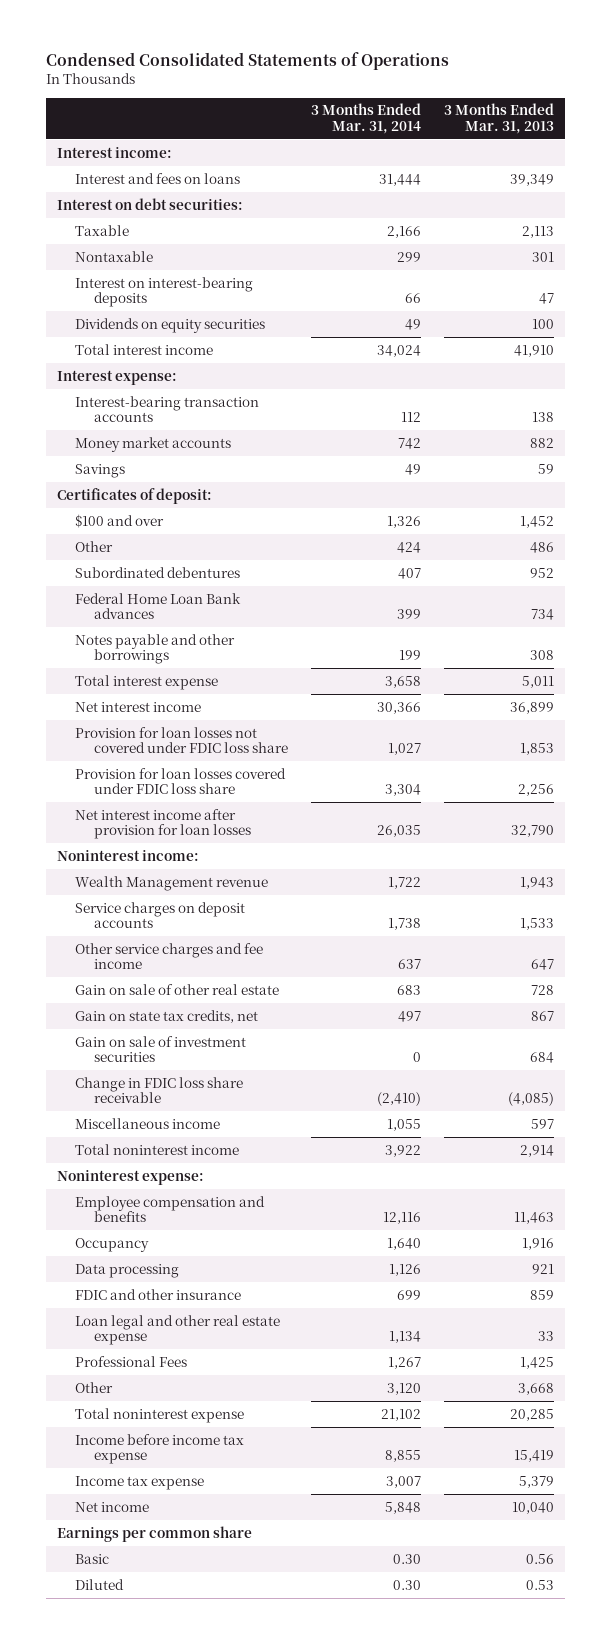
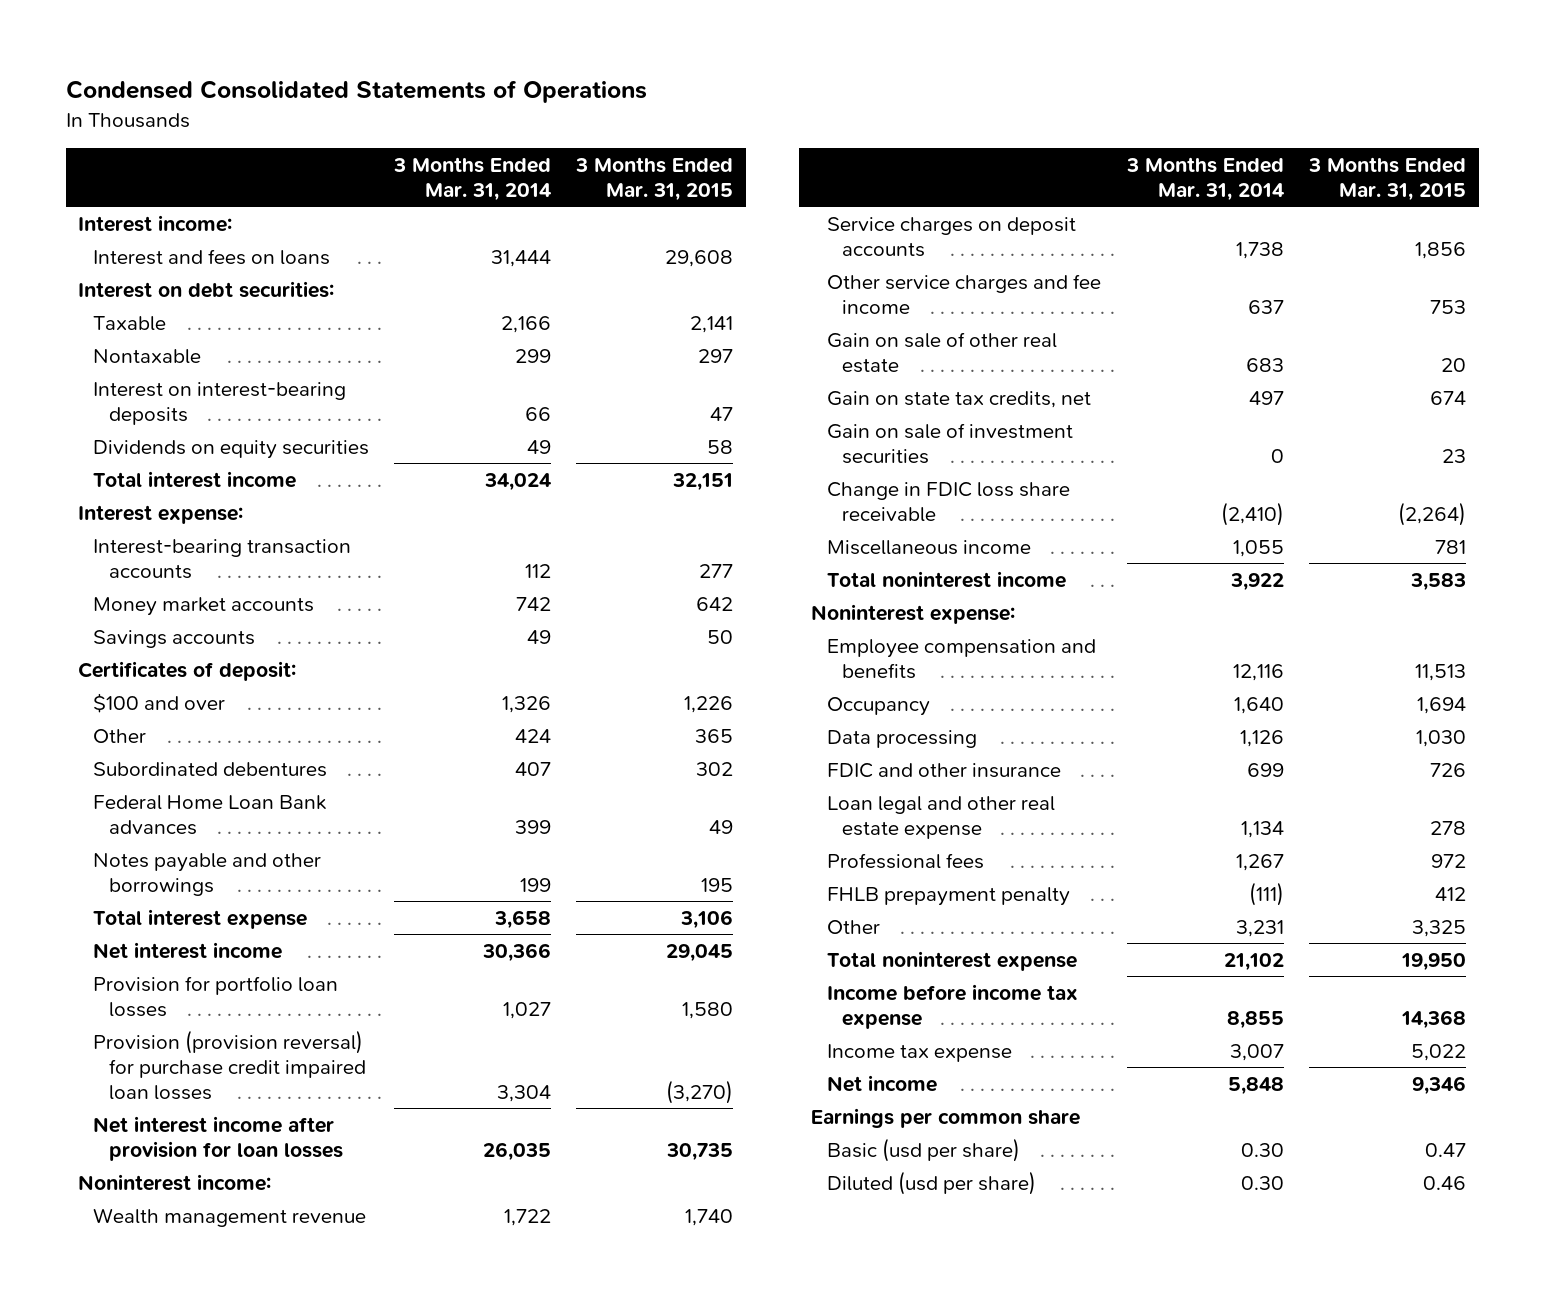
[443,103,554,134] 3 Months Ended Mar. 31, 2013 -> none
none -> [575,156,734,202] 3 Months Ended Mar. 31, 2015
[75,463,126,478] Savings -> [93,629,256,648] Savings accounts
[75,726,288,754] Provision for loan losses not covered under FDIC loss share -> [93,975,339,1017] Provision for portfolio loan losses
[75,767,287,795] Provision for loan losses covered under FDIC loss share -> [93,1029,366,1100] Provision (provision reversal) for purchase credit impaired loan losses
[75,875,269,891] Wealth Management revenue -> [93,1207,367,1227] Wealth management revenue
[75,1355,188,1367] Professional Fees -> [826,852,984,869] Professional fees
none -> [826,886,1070,906] FHLB prepayment penalty
[386,1382,421,1395] 3,120 -> [1236,919,1285,937] 3,231
[75,1553,110,1564] Basic -> [826,1137,1020,1162] Basic (usd per share)
[75,1578,125,1590] Diluted -> [826,1170,1036,1195] Diluted (usd per share)

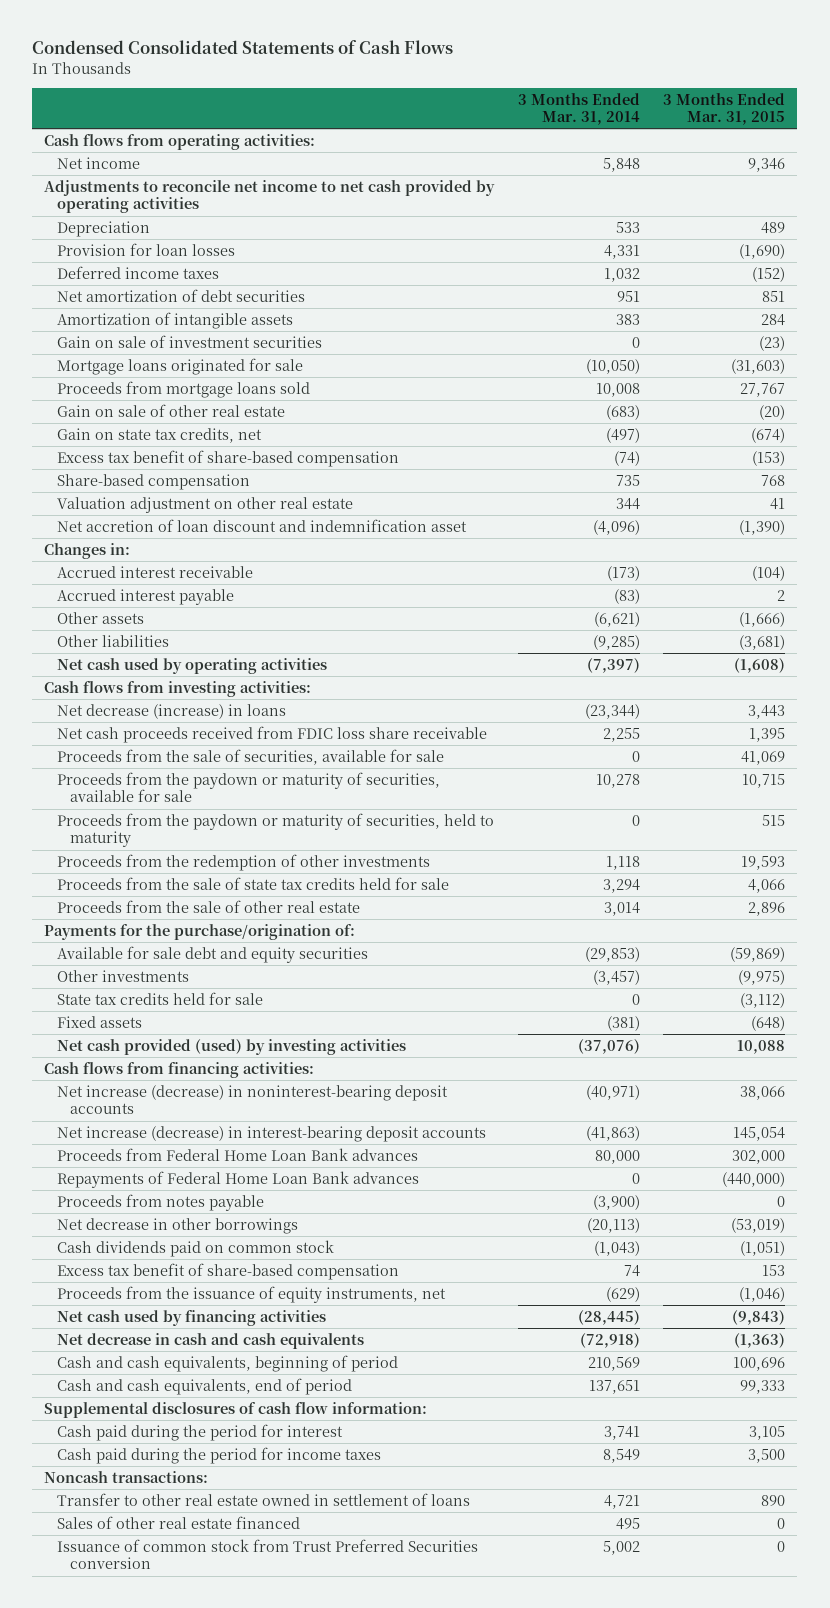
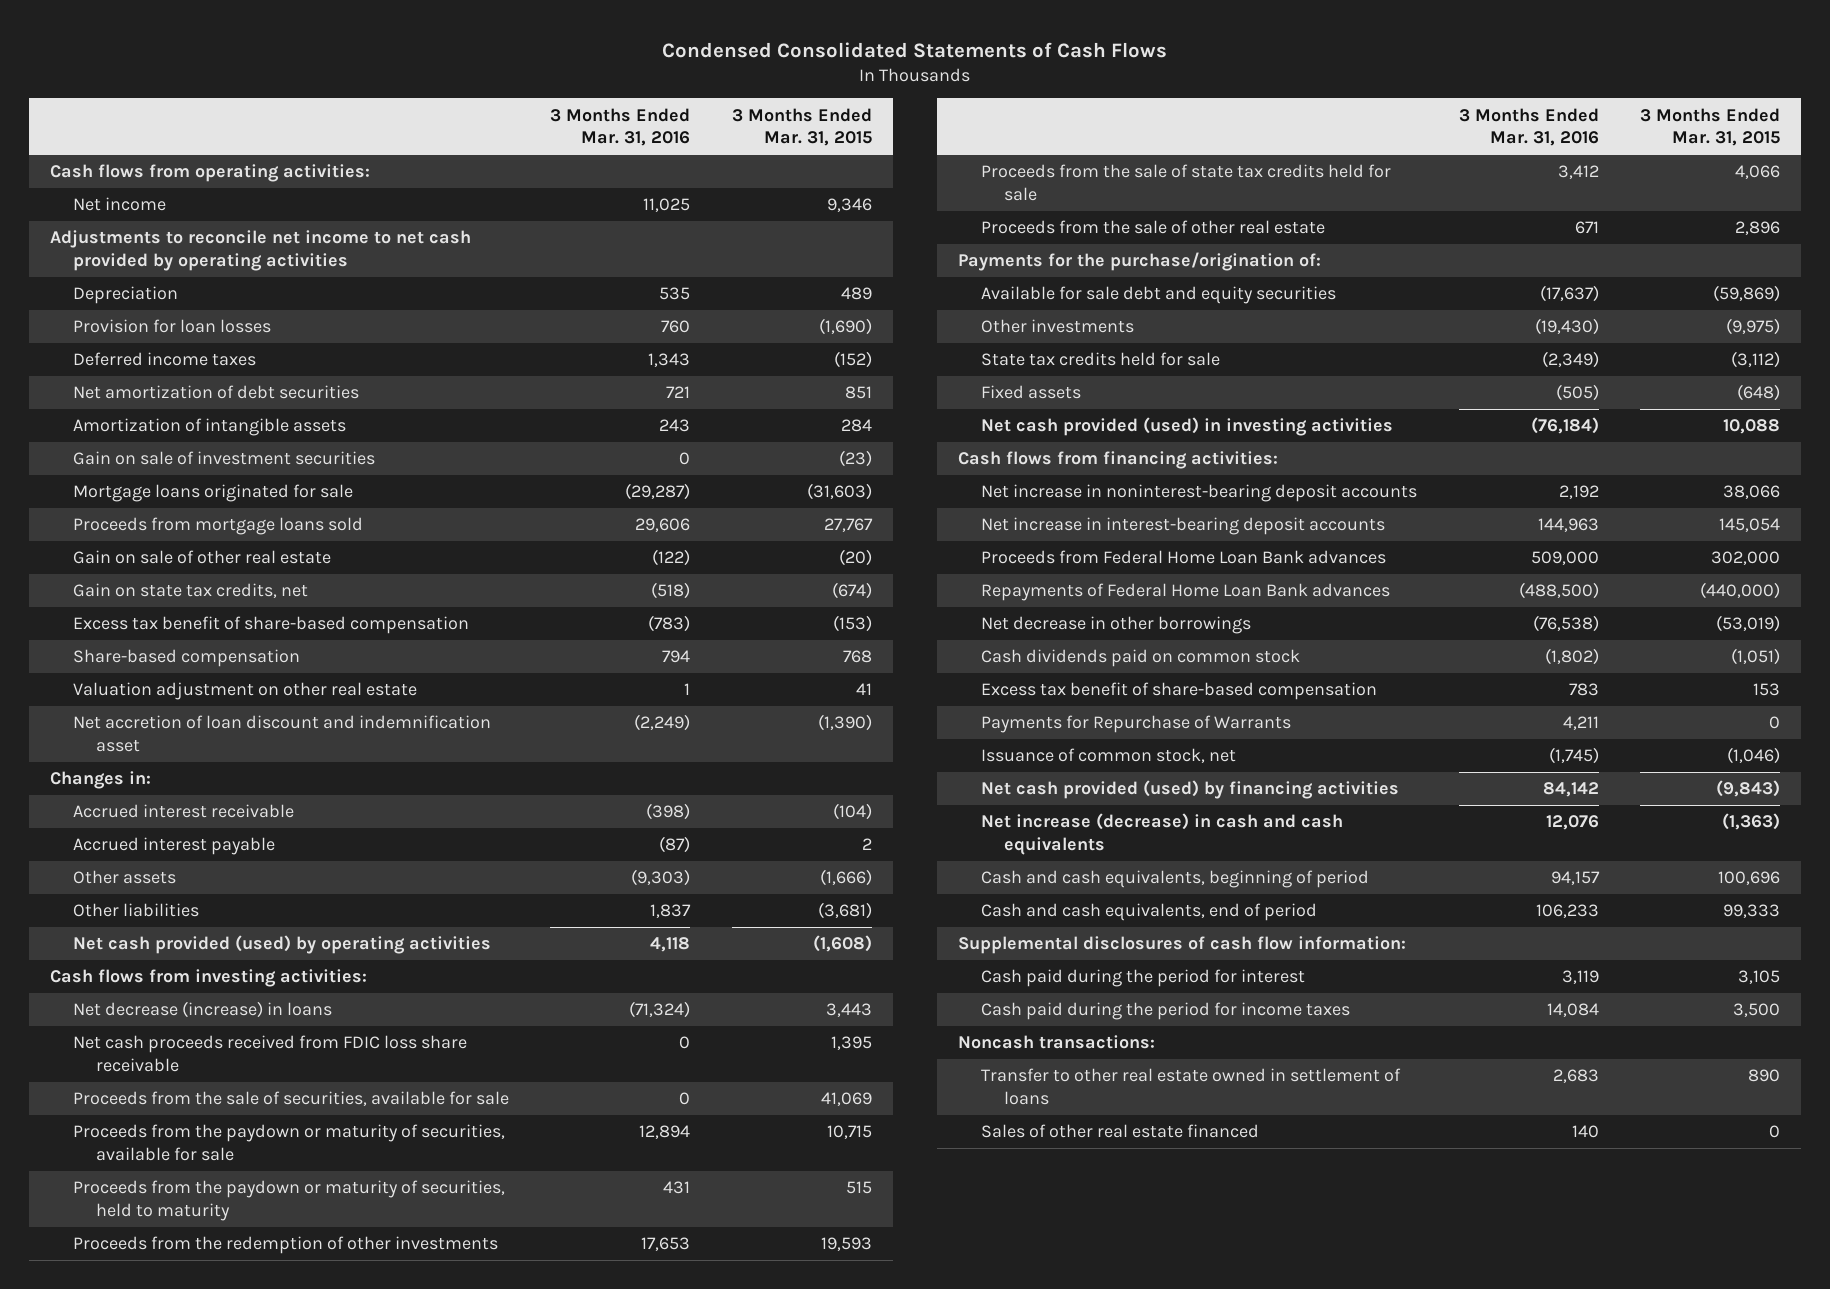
[517,92,640,126] 3 Months Ended Mar. 31, 2014 -> none
none -> [550,107,691,147] 3 Months Ended Mar. 31, 2016
[57,657,328,674] Net cash used by operating activities -> [72,935,491,955] Net cash provided (used) by operating activities
[57,1038,407,1055] Net cash provided (used) by investing activities -> [981,417,1394,437] Net cash provided (used) in investing activities
[57,1084,449,1115] Net increase (decrease) in noninterest-bearing deposit accounts -> [981,484,1418,503] Net increase in noninterest-bearing deposit accounts
[57,1125,487,1142] Net increase (decrease) in interest-bearing deposit accounts -> [981,517,1386,536] Net increase in interest-bearing deposit accounts
[57,1193,265,1211] Proceeds from notes payable -> none
none -> [981,715,1292,734] Payments for Repurchase of Warrants
[57,1285,447,1303] Proceeds from the issuance of equity instruments, net -> [981,748,1237,764] Issuance of common stock, net
[57,1309,327,1326] Net cash used by financing activities -> [981,780,1400,800] Net cash provided (used) by financing activities
[57,1332,365,1349] Net decrease in cash and cash equivalents -> [981,813,1344,855] Net increase (decrease) in cash and cash equivalents
[57,1538,479,1570] Issuance of common stock from Trust Preferred Securities conversion -> none

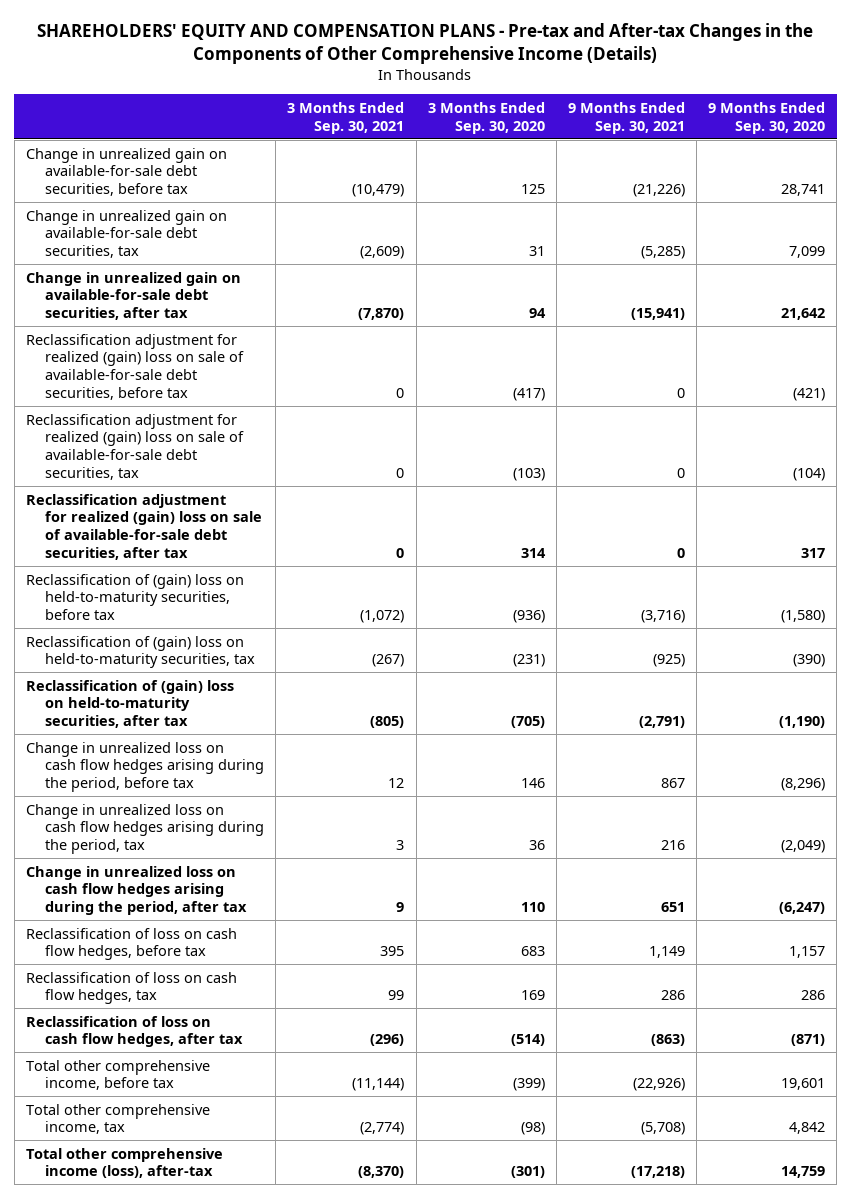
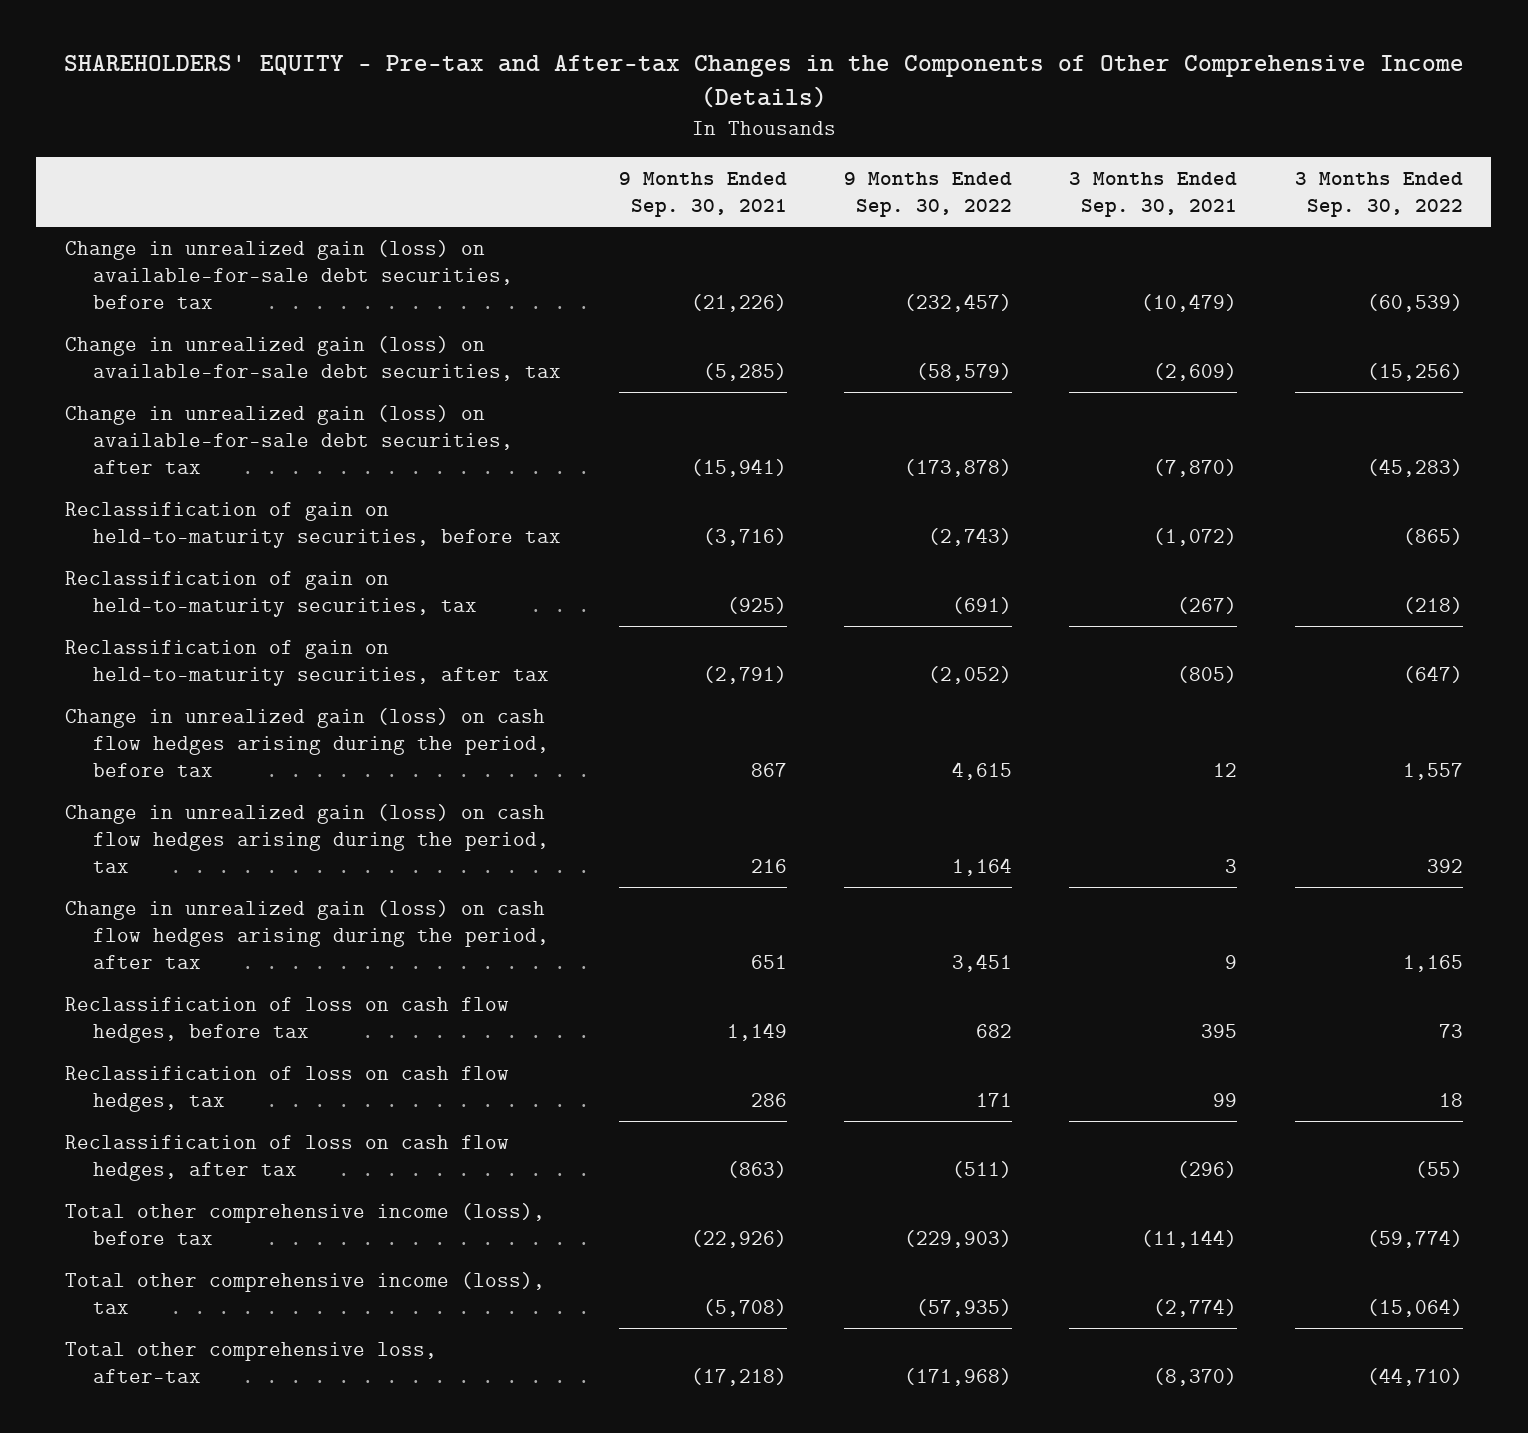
[37,22,814,64] SHAREHOLDERS' EQUITY AND COMPENSATION PLANS - Pre-tax and After-tax Changes in the Components of Other Comprehensive Income (Details) -> [63,54,1464,109] SHAREHOLDERS' EQUITY - Pre-tax and After-tax Changes in the Components of Other Comprehensive Income (Details)
[427,101,545,134] 3 Months Ended Sep. 30, 2020 -> none
[708,101,826,134] 9 Months Ended Sep. 30, 2020 -> none
none -> [844,172,1013,218] 9 Months Ended Sep. 30, 2022
none -> [1294,172,1463,218] 3 Months Ended Sep. 30, 2022
[25,333,245,401] Reclassification adjustment for realized (gain) loss on sale of available-for-sale debt securities, before tax -> none
[25,413,245,481] Reclassification adjustment for realized (gain) loss on sale of available-for-sale debt securities, tax -> none
[25,493,263,561] Reclassification adjustment for realized (gain) loss on sale of available-for-sale debt securities, after tax -> none
[25,147,227,197] Change in unrealized gain on available-for-sale debt securities, before tax -> [65,239,514,310] Change in unrealized gain (loss) on available-for-sale debt securities, before tax
[25,209,227,259] Change in unrealized gain on available-for-sale debt securities, tax -> [65,335,562,381] Change in unrealized gain (loss) on available-for-sale debt securities, tax
[25,271,241,321] Change in unrealized gain on available-for-sale debt securities, after tax -> [65,404,514,475] Change in unrealized gain (loss) on available-for-sale debt securities, after tax
[25,573,244,621] Reclassification of (gain) loss on held-to-maturity securities, before tax -> [65,501,562,548] Reclassification of gain on held-to-maturity securities, before tax
[25,635,256,669] Reclassification of (gain) loss on held-to-maturity securities, tax -> [65,570,478,617] Reclassification of gain on held-to-maturity securities, tax
[25,679,234,729] Reclassification of (gain) loss on held-to-maturity securities, after tax -> [65,639,550,686] Reclassification of gain on held-to-maturity securities, after tax
[25,741,265,793] Change in unrealized loss on cash flow hedges arising during the period, before tax -> [65,707,550,778] Change in unrealized gain (loss) on cash flow hedges arising during the period, before tax
[25,803,265,855] Change in unrealized loss on cash flow hedges arising during the period, tax -> [65,803,550,874] Change in unrealized gain (loss) on cash flow hedges arising during the period, tax
[25,865,248,916] Change in unrealized loss on cash flow hedges arising during the period, after tax -> [65,899,550,970] Change in unrealized gain (loss) on cash flow hedges arising during the period, after tax
[25,1059,210,1091] Total other comprehensive income, before tax -> [65,1202,546,1245] Total other comprehensive income (loss), before tax
[25,1103,210,1135] Total other comprehensive income, tax -> [65,1271,546,1314] Total other comprehensive income (loss), tax
[25,1147,223,1179] Total other comprehensive income (loss), after-tax -> [65,1341,438,1383] Total other comprehensive loss, after-tax

